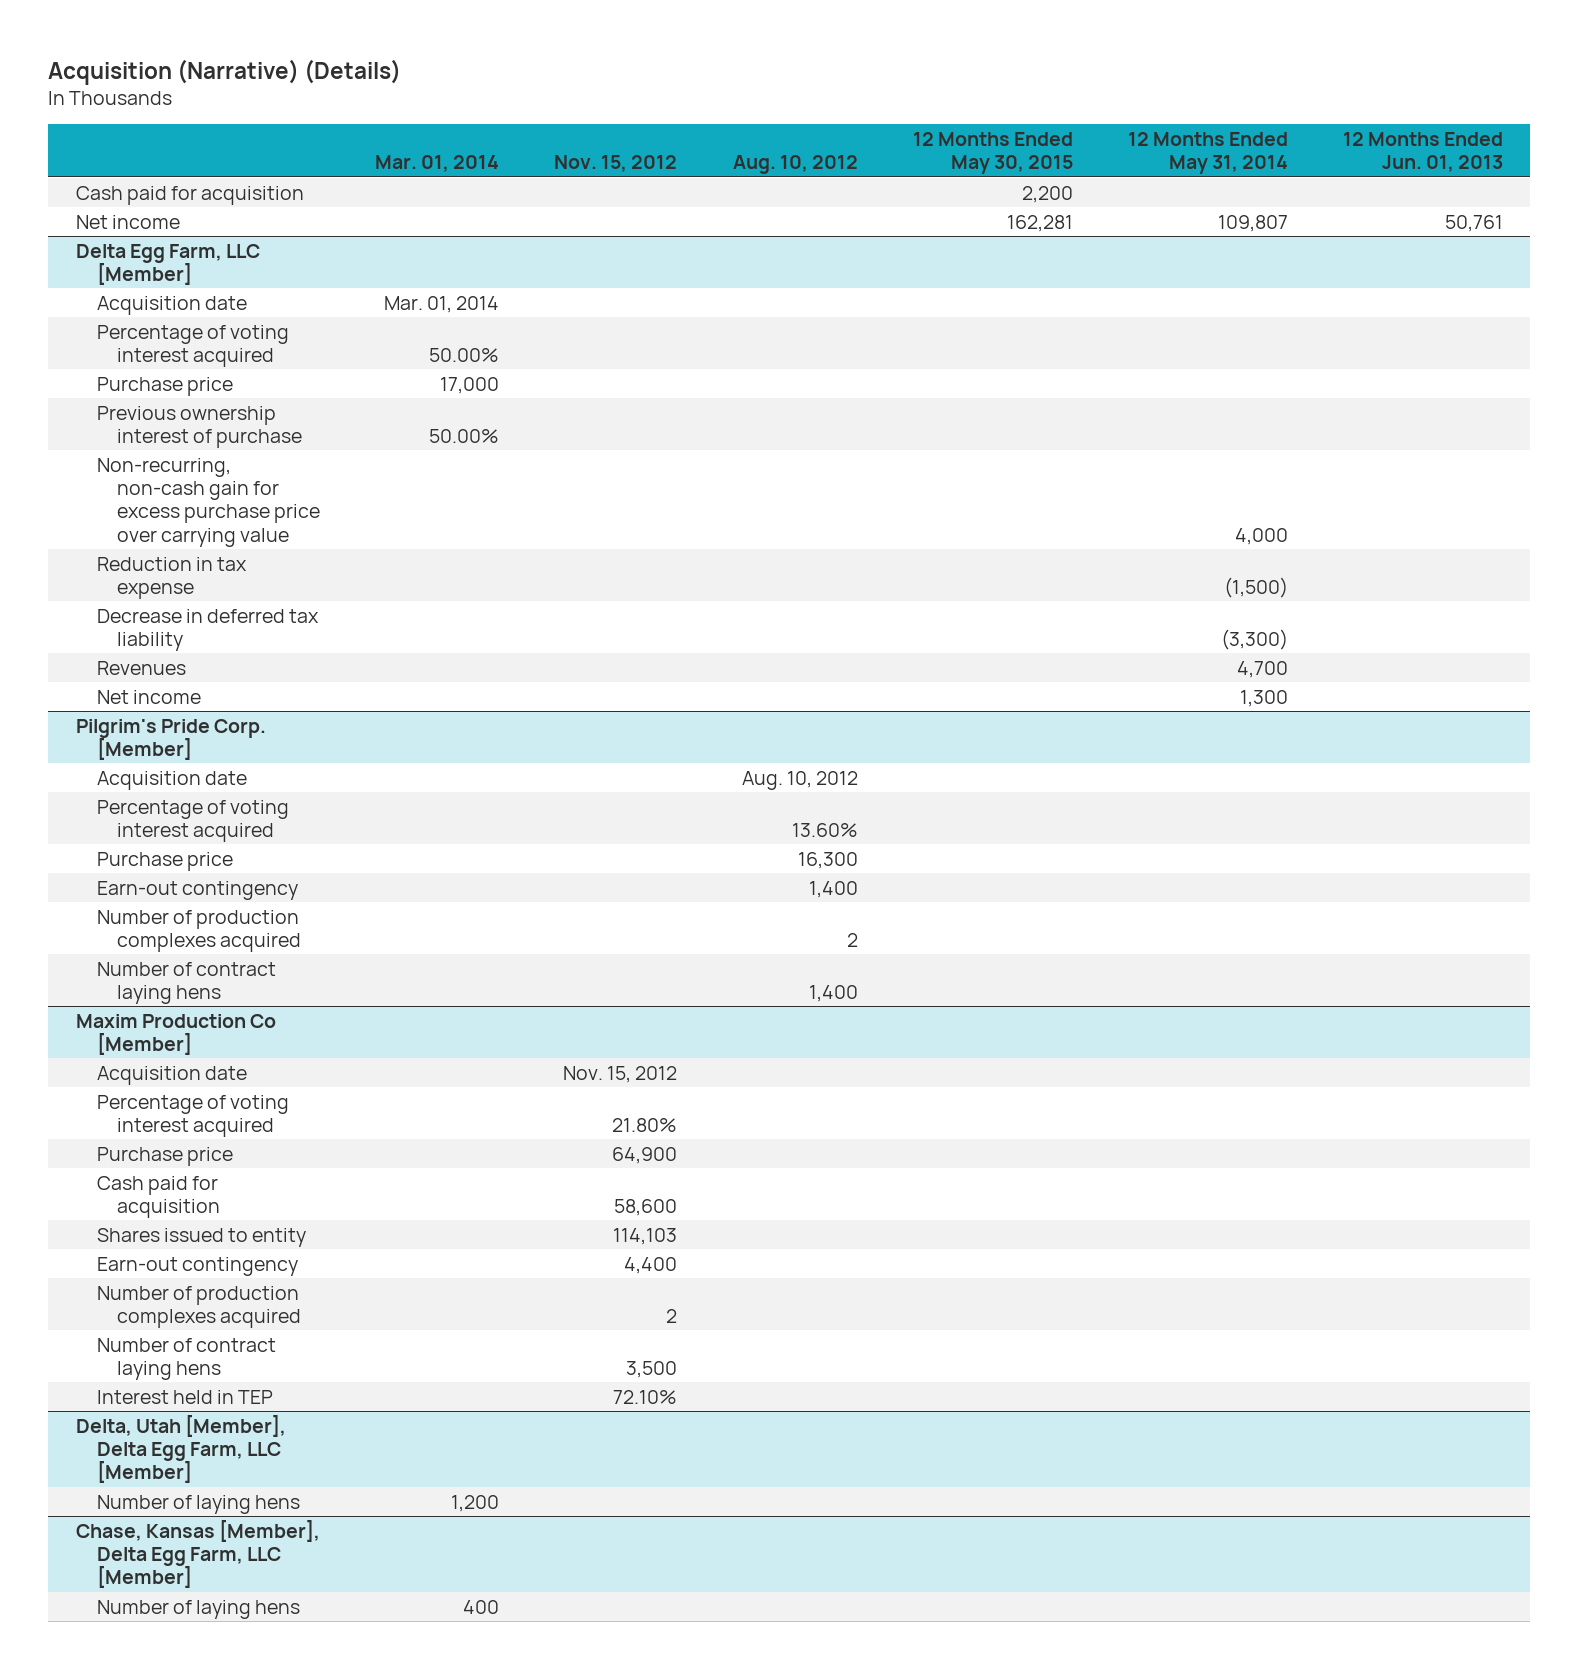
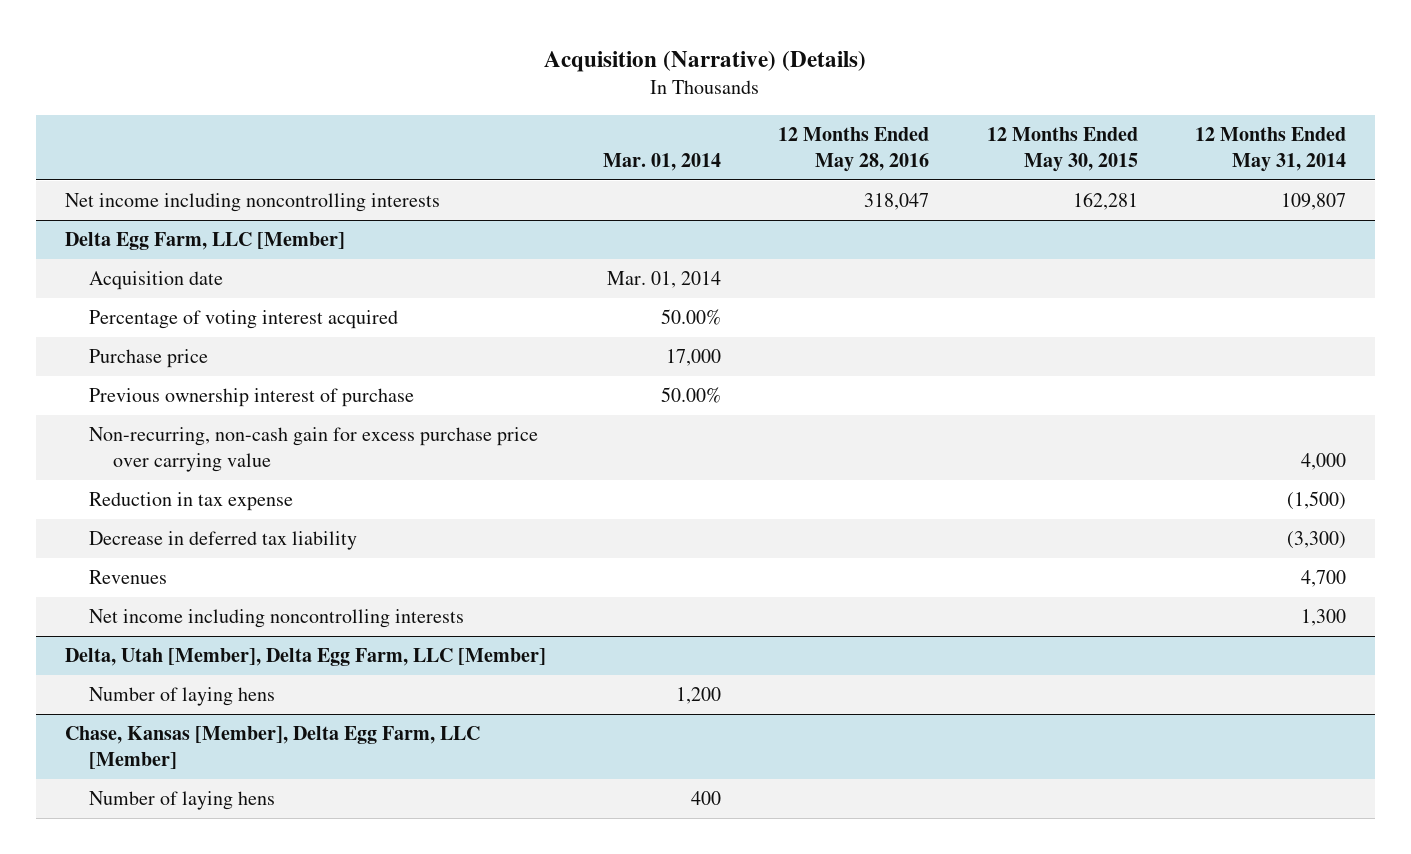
[554,155,678,173] Nov. 15, 2012 -> none
[732,155,858,175] Aug. 10, 2012 -> none
[1342,131,1503,173] 12 Months Ended Jun. 01, 2013 -> none
none -> [778,126,930,172] 12 Months Ended May 28, 2016
[75,185,304,205] Cash paid for acquisition -> none
[75,214,180,229] Net income -> [64,193,440,213] Net income including noncontrolling interests
[75,718,266,760] Pilgrim's Pride Corp. [Member] -> none
[96,770,247,790] Acquisition date -> none
[96,799,289,842] Percentage of voting interest acquired -> none
[96,851,233,871] Purchase price -> none
[96,880,298,900] Earn-out contingency -> none
[96,909,302,952] Number of production complexes acquired -> none
[96,961,276,1004] Number of contract laying hens -> none
[75,1013,276,1055] Maxim Production Co [Member] -> none
[96,1065,247,1085] Acquisition date -> none
[96,1094,289,1137] Percentage of voting interest acquired -> none
[96,1146,233,1166] Purchase price -> none
[96,1175,221,1218] Cash paid for acquisition -> none
[96,1227,306,1247] Shares issued to entity -> none
[96,1256,298,1276] Earn-out contingency -> none
[96,1285,302,1328] Number of production complexes acquired -> none
[96,1337,276,1380] Number of contract laying hens -> none
[96,1389,273,1404] Interest held in TEP -> none
[96,689,201,704] Net income -> [89,609,465,629] Net income including noncontrolling interests

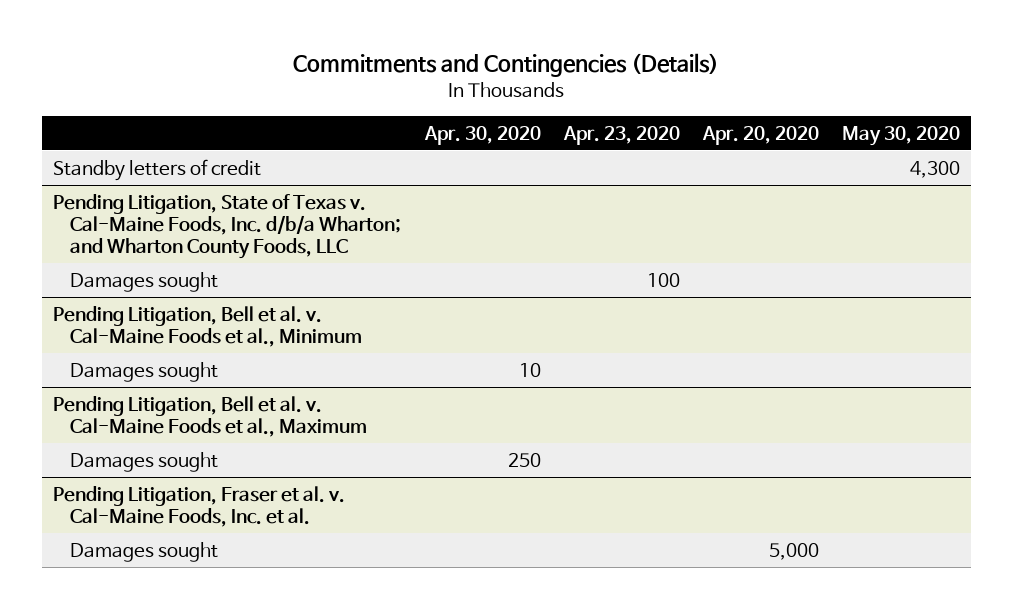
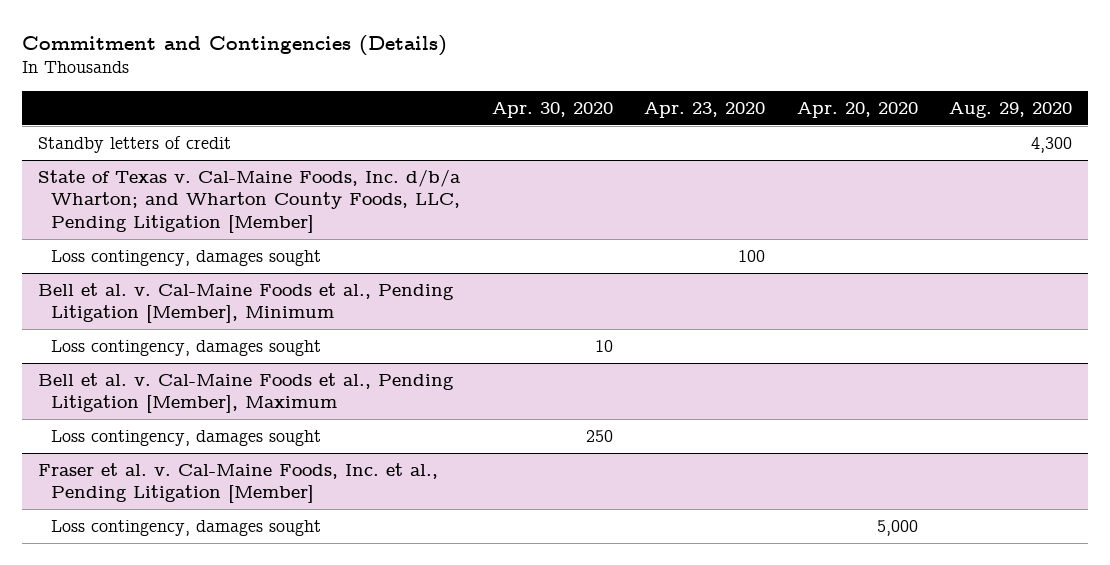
[293,53,720,78] Commitments and Contingencies (Details) -> [22,34,448,56] Commitment and Contingencies (Details)
[841,125,960,146] May 30, 2020 -> none
none -> [948,101,1072,118] Aug. 29, 2020
[53,193,402,259] Pending Litigation, State of Texas v. Cal-Maine Foods, Inc. d/b/a Wharton; and Wharton County Foods, LLC -> [38,169,462,233] State of Texas v. Cal-Maine Foods, Inc. d/b/a Wharton; and Wharton County Foods, LLC, Pending Litigation [Member]
[70,271,219,292] Damages sought -> [51,250,322,267] Loss contingency, damages sought
[53,305,363,347] Pending Litigation, Bell et al. v. Cal-Maine Foods et al., Minimum -> [38,283,455,324] Bell et al. v. Cal-Maine Foods et al., Pending Litigation [Member], Minimum
[70,361,219,382] Damages sought -> [51,340,322,357] Loss contingency, damages sought
[53,395,368,437] Pending Litigation, Bell et al. v. Cal-Maine Foods et al., Maximum -> [38,373,455,414] Bell et al. v. Cal-Maine Foods et al., Pending Litigation [Member], Maximum
[70,451,219,472] Damages sought -> [51,430,322,447] Loss contingency, damages sought
[53,485,346,527] Pending Litigation, Fraser et al. v. Cal-Maine Foods, Inc. et al. -> [38,463,439,504] Fraser et al. v. Cal-Maine Foods, Inc. et al., Pending Litigation [Member]
[70,541,219,562] Damages sought -> [51,520,322,537] Loss contingency, damages sought

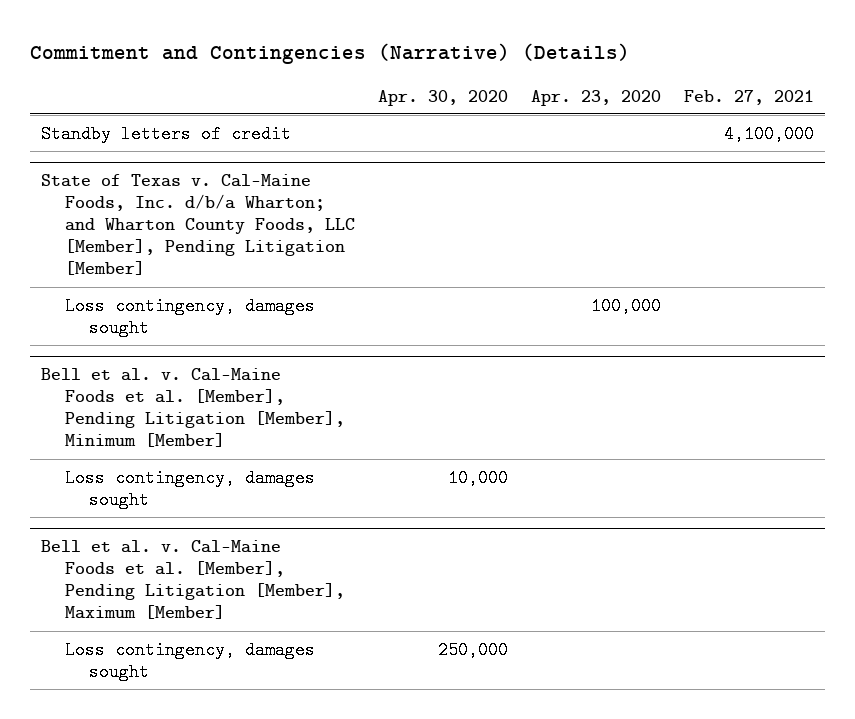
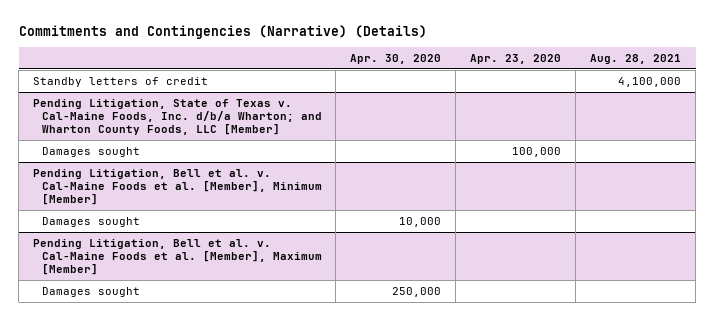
[29,42,630,64] Commitment and Contingencies (Narrative) (Details) -> [18,24,427,39] Commitments and Contingencies (Narrative) (Details)
[683,89,814,105] Feb. 27, 2021 -> none
none -> [590,53,682,64] Aug. 28, 2021
[40,173,356,276] State of Texas v. Cal-Maine Foods, Inc. d/b/a Wharton; and Wharton County Foods, LLC [Member], Pending Litigation [Member] -> [33,98,322,136] Pending Litigation, State of Texas v. Cal-Maine Foods, Inc. d/b/a Wharton; and Wharton County Foods, LLC [Member]
[65,296,316,337] Loss contingency, damages sought -> [41,146,140,157] Damages sought
[40,367,346,448] Bell et al. v. Cal-Maine Foods et al. [Member], Pending Litigation [Member], Minimum [Member] -> [33,168,322,206] Pending Litigation, Bell et al. v. Cal-Maine Foods et al. [Member], Minimum [Member]
[65,468,316,509] Loss contingency, damages sought -> [41,216,140,227] Damages sought
[40,539,346,620] Bell et al. v. Cal-Maine Foods et al. [Member], Pending Litigation [Member], Maximum [Member] -> [33,238,322,276] Pending Litigation, Bell et al. v. Cal-Maine Foods et al. [Member], Maximum [Member]
[65,640,316,681] Loss contingency, damages sought -> [41,286,140,297] Damages sought

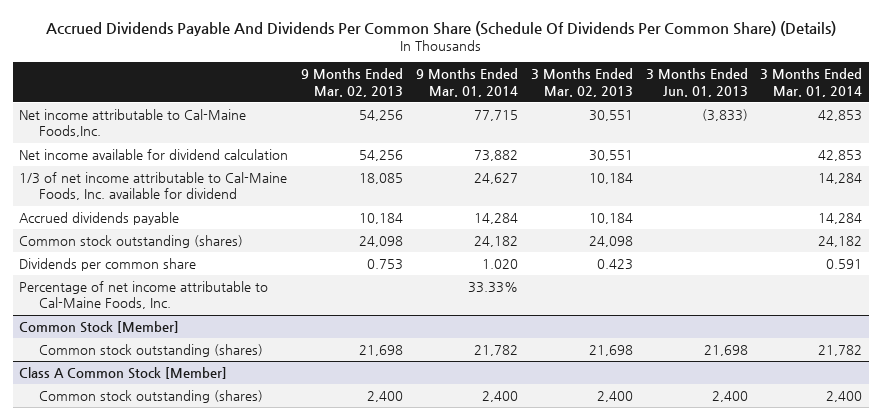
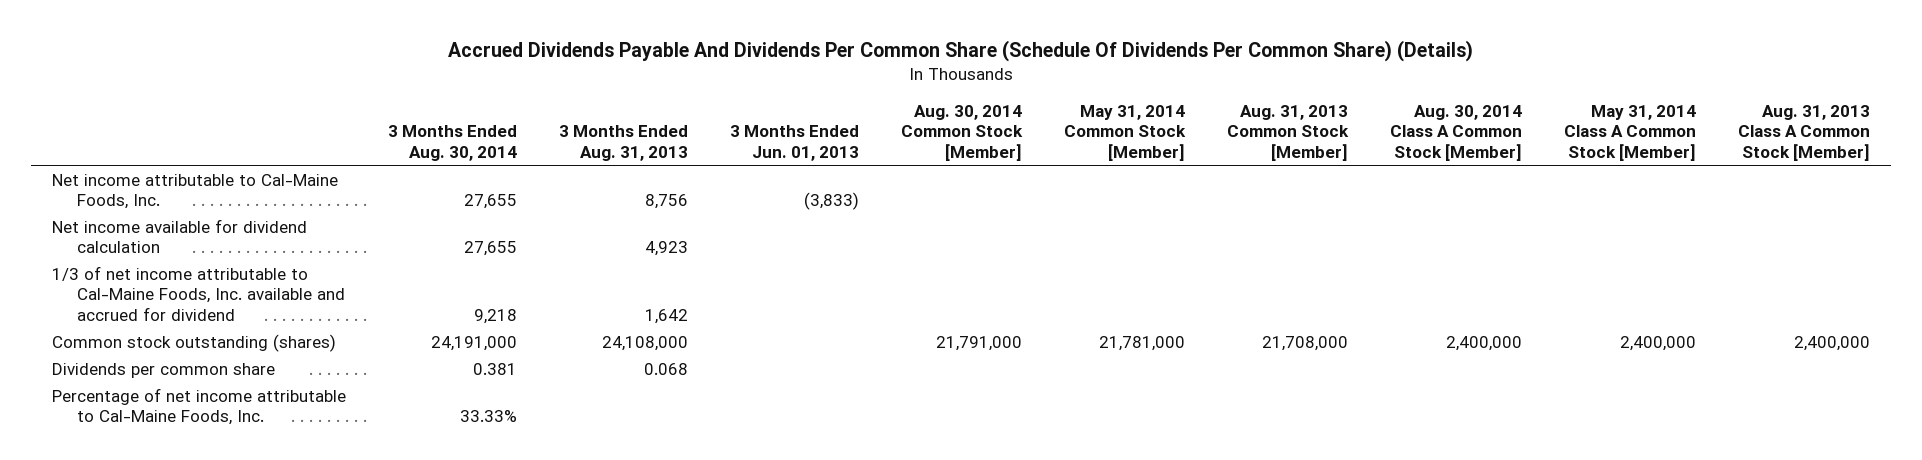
[301,68,404,97] 9 Months Ended Mar. 02, 2013 -> none
[415,68,518,97] 9 Months Ended Mar. 01, 2014 -> none
[530,68,633,97] 3 Months Ended Mar. 02, 2013 -> none
[760,68,863,97] 3 Months Ended Mar. 01, 2014 -> none
none -> [387,125,517,161] 3 Months Ended Aug. 30, 2014
none -> [558,125,688,161] 3 Months Ended Aug. 31, 2013
none -> [900,104,1023,161] Aug. 30, 2014 Common Stock [Member]
none -> [1063,104,1186,161] May 31, 2014 Common Stock [Member]
none -> [1226,104,1349,161] Aug. 31, 2013 Common Stock [Member]
none -> [1389,104,1522,161] Aug. 30, 2014 Class A Common Stock [Member]
none -> [1563,104,1696,161] May 31, 2014 Class A Common Stock [Member]
none -> [1737,104,1870,161] Aug. 31, 2013 Class A Common Stock [Member]
[19,109,247,138] Net income attributable to Cal-Maine Foods,Inc. -> [51,173,338,210] Net income attributable to Cal-Maine Foods, Inc.
[19,212,180,226] Accrued dividends payable -> none
[19,172,288,201] 1/3 of net income attributable to Cal-Maine Foods, Inc. available for dividend -> [51,265,345,321] 1/3 of net income attributable to Cal-Maine Foods, Inc. available and accrued for dividend
[19,321,180,334] Common Stock [Member] -> none
[38,344,263,358] Common stock outstanding (shares) -> none
[19,367,228,380] Class A Common Stock [Member] -> none
[38,390,263,404] Common stock outstanding (shares) -> none

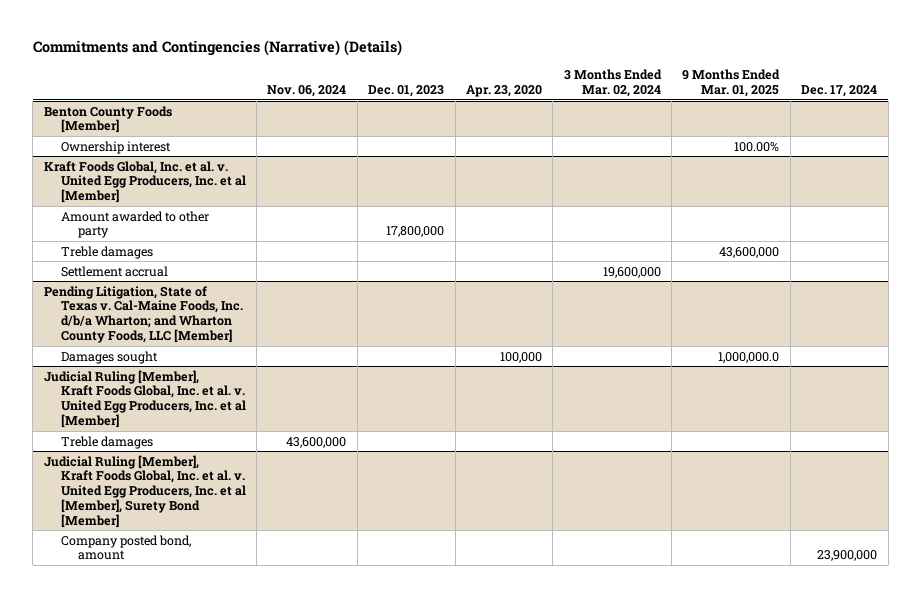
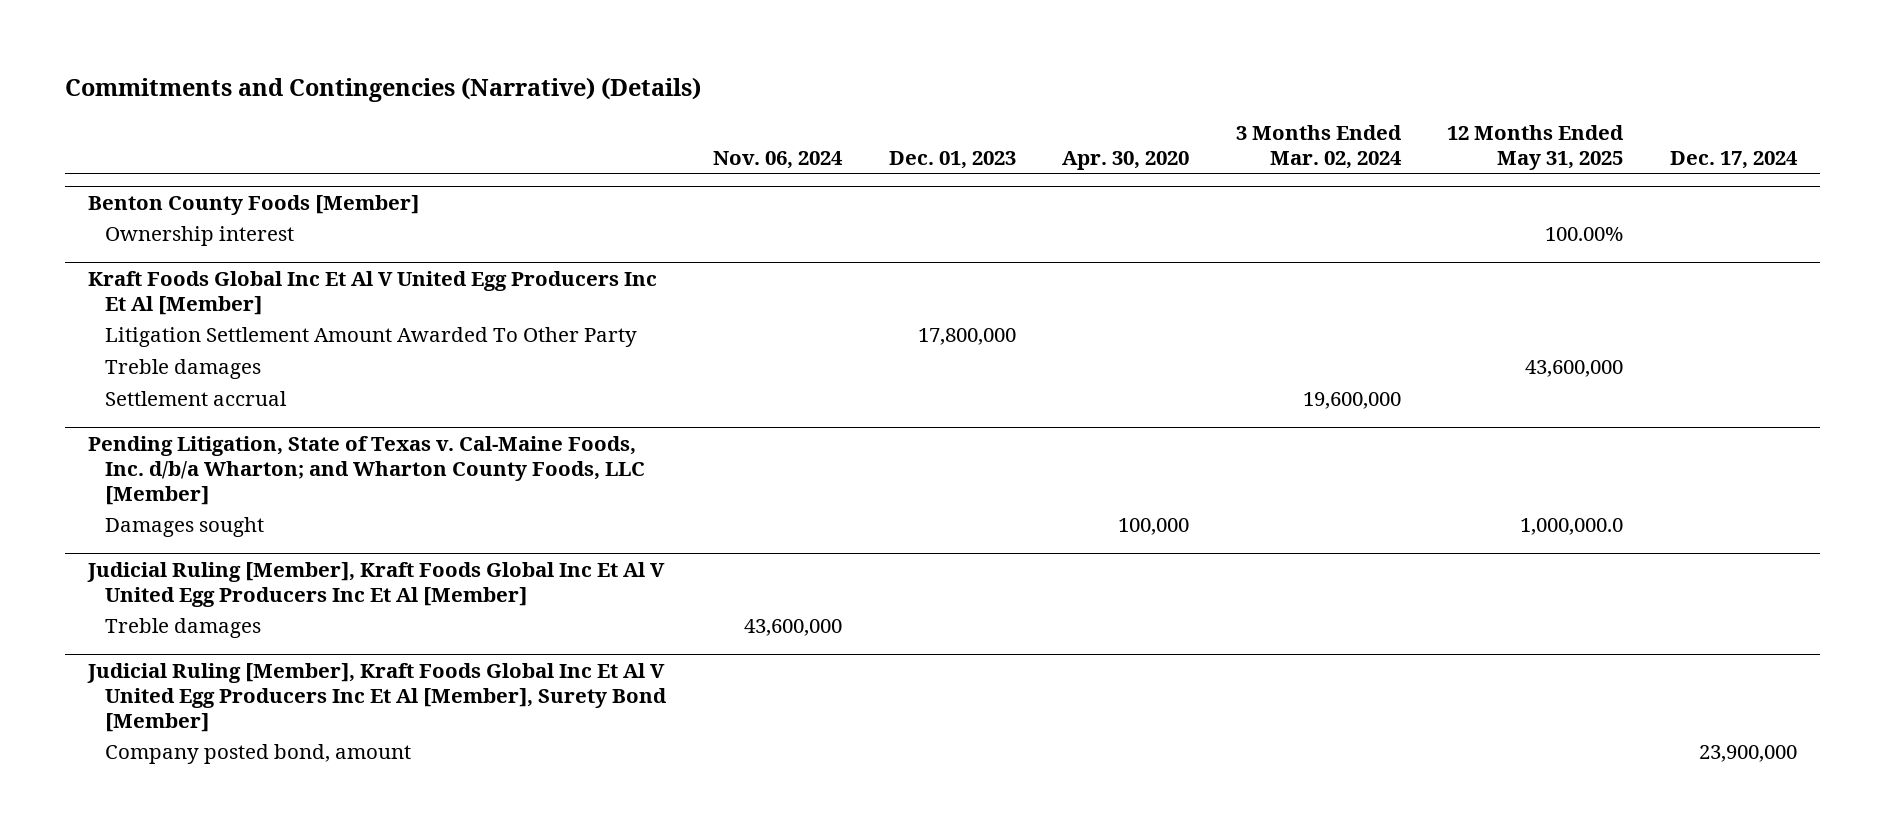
[465,85,542,98] Apr. 23, 2020 -> none
[682,69,781,98] 9 Months Ended Mar. 01, 2025 -> none
none -> [1062,150,1190,170] Apr. 30, 2020
none -> [1447,124,1625,170] 12 Months Ended May 31, 2025
[43,160,246,204] Kraft Foods Global, Inc. et al. v. United Egg Producers, Inc. et al [Member] -> [88,270,658,315] Kraft Foods Global Inc Et Al V United Egg Producers Inc Et Al [Member]
[60,210,209,239] Amount awarded to other party -> [105,327,638,348] Litigation Settlement Amount Awarded To Other Party
[43,369,246,428] Judicial Ruling [Member], Kraft Foods Global, Inc. et al. v. United Egg Producers, Inc. et al [Member] -> [87,561,666,607] Judicial Ruling [Member], Kraft Foods Global Inc Et Al V United Egg Producers Inc Et Al [Member]
[43,454,246,528] Judicial Ruling [Member], Kraft Foods Global, Inc. et al. v. United Egg Producers, Inc. et al [Member], Surety Bond [Member] -> [87,662,668,732] Judicial Ruling [Member], Kraft Foods Global Inc Et Al V United Egg Producers Inc Et Al [Member], Surety Bond [Member]

